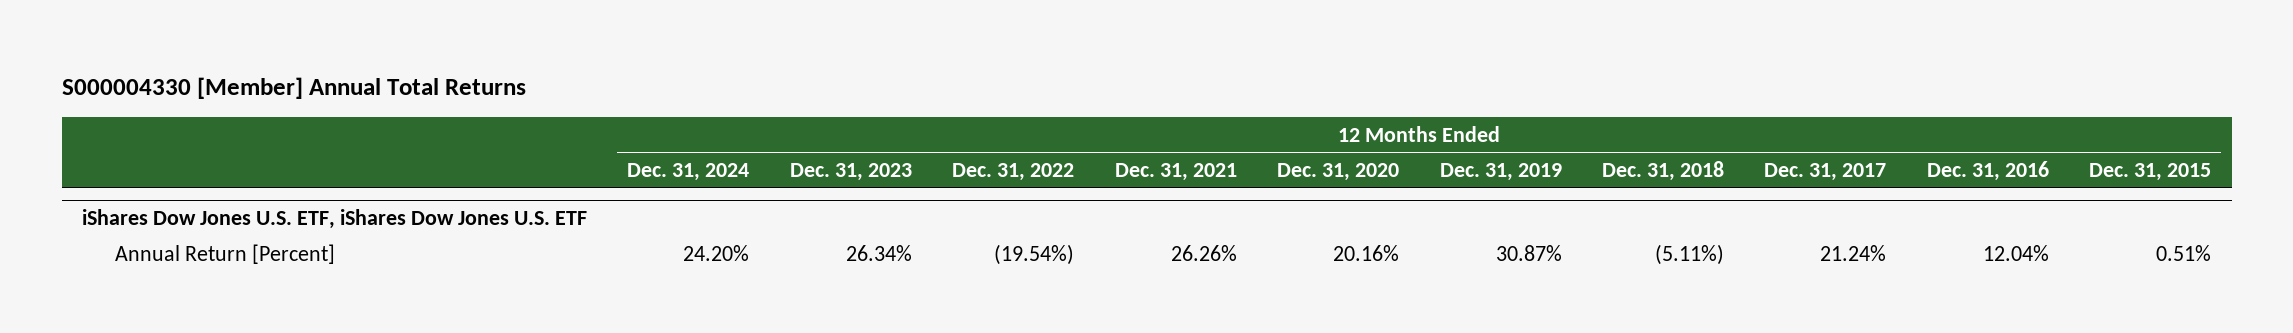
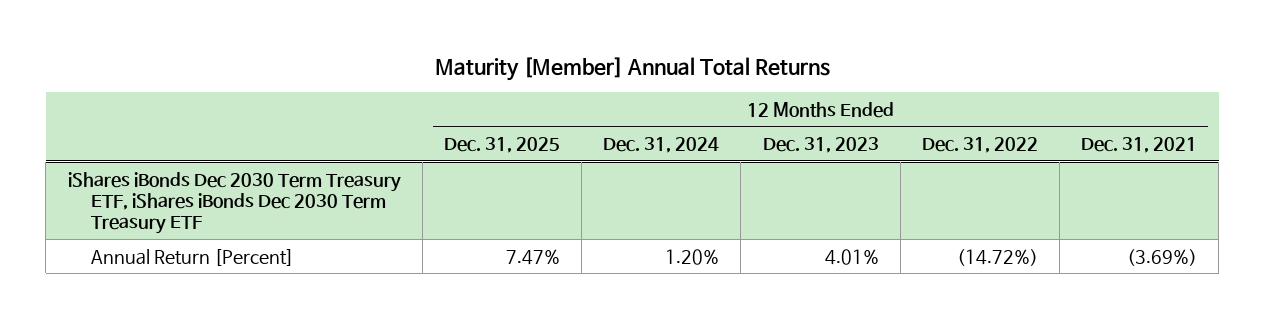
[61,77,526,100] S000004330 [Member] Annual Total Returns -> [435,57,831,82] Maturity [Member] Annual Total Returns
[1277,162,1400,181] Dec. 31, 2020 -> none
[1439,162,1562,181] Dec. 31, 2019 -> none
[1602,160,1725,181] Dec. 31, 2018 -> none
[1764,162,1887,181] Dec. 31, 2017 -> none
[1926,160,2049,181] Dec. 31, 2016 -> none
[2089,162,2212,181] Dec. 31, 2015 -> none
none -> [443,137,560,154] Dec. 31, 2025
[82,209,588,230] iShares Dow Jones U.S. ETF, iShares Dow Jones U.S. ETF -> none
none -> [67,171,401,235] iShares iBonds Dec 2030 Term Treasury ETF, iShares iBonds Dec 2030 Term Treasury ETF
[683,244,750,261] 24.20% -> [665,248,720,265] 1.20%
[845,244,912,261] 26.34% -> [824,248,879,265] 4.01%
[994,243,1075,265] (19.54%) -> [956,248,1038,266] (14.72%)
[1170,244,1237,261] 26.26% -> [1127,248,1198,266] (3.69%)

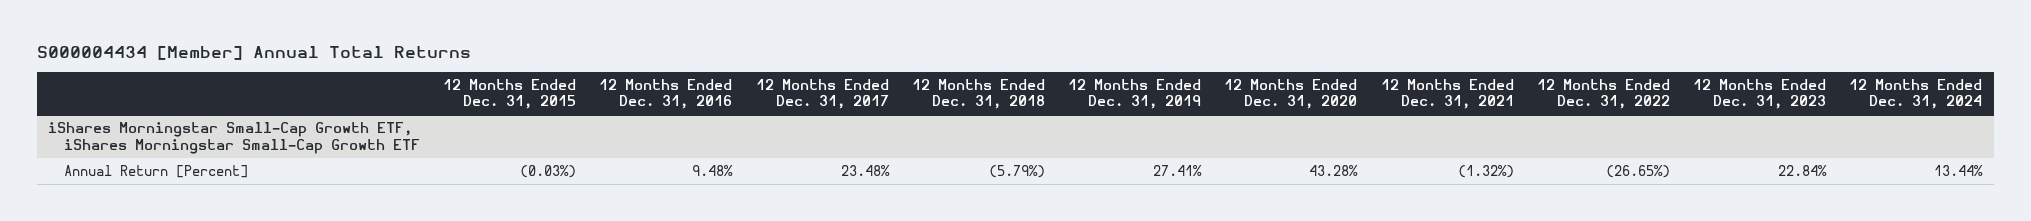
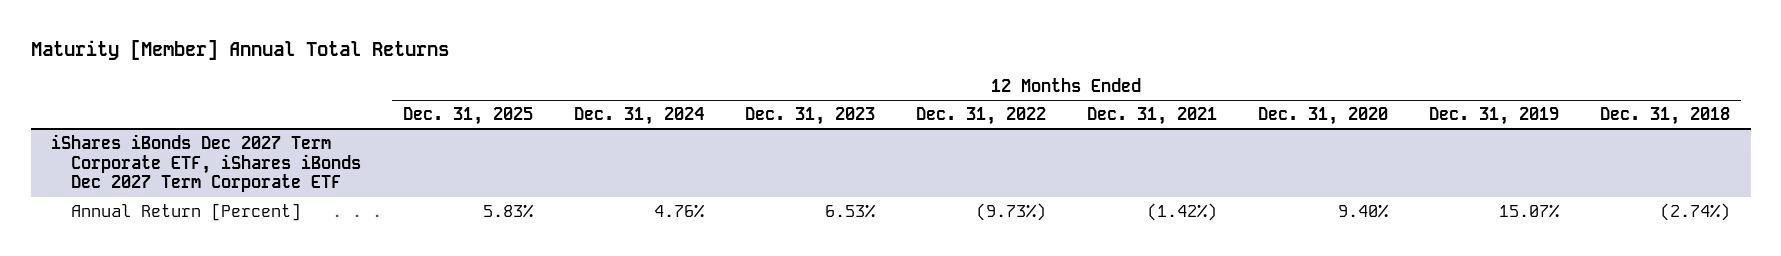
[36,45,471,60] S000004434 [Member] Annual Total Returns -> [30,39,449,60] Maturity [Member] Annual Total Returns
[443,79,577,110] 12 Months Ended Dec. 31, 2015 -> none
[599,79,733,110] 12 Months Ended Dec. 31, 2016 -> none
[755,79,889,110] 12 Months Ended Dec. 31, 2017 -> none
none -> [402,106,533,125] Dec. 31, 2025
[48,122,420,154] iShares Morningstar Small-Cap Growth ETF, iShares Morningstar Small-Cap Growth ETF -> none
none -> [51,133,362,193] iShares iBonds Dec 2027 Term Corporate ETF, iShares iBonds Dec 2027 Term Corporate ETF
[988,165,1045,179] (5.79%) -> [1660,202,1731,221] (2.74%)
[1153,165,1203,177] 27.41% -> [1499,203,1561,218] 15.07%
[1309,165,1359,177] 43.28% -> [1338,203,1390,218] 9.40%
[1457,165,1514,179] (1.32%) -> [1146,202,1217,221] (1.42%)
[1605,165,1670,179] (26.65%) -> [975,202,1046,221] (9.73%)
[1778,165,1828,177] 22.84% -> [824,203,876,218] 6.53%
[1934,165,1984,177] 13.44% -> [653,203,705,218] 4.76%

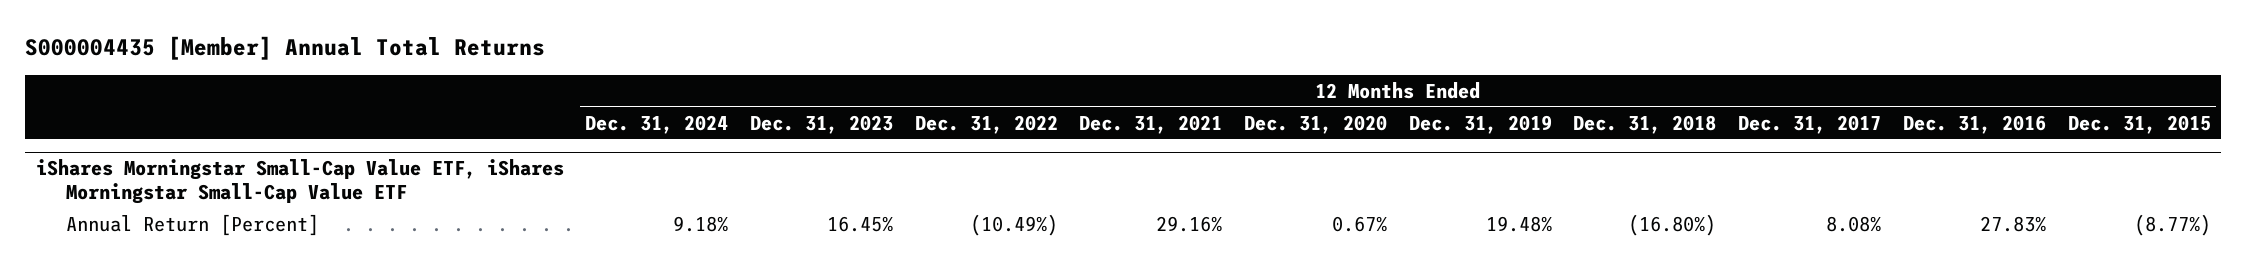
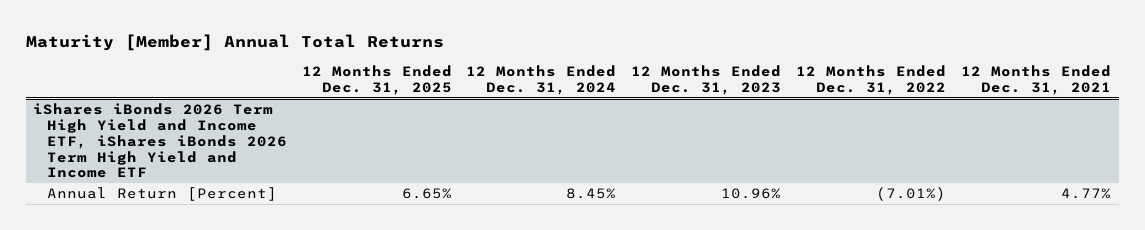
[24,36,545,61] S000004435 [Member] Annual Total Returns -> [25,34,444,52] Maturity [Member] Annual Total Returns
[1244,114,1388,134] Dec. 31, 2020 -> none
[1408,114,1552,134] Dec. 31, 2019 -> none
[1573,114,1717,134] Dec. 31, 2018 -> none
[1738,114,1882,134] Dec. 31, 2017 -> none
[1902,114,2046,134] Dec. 31, 2016 -> none
[2067,114,2211,134] Dec. 31, 2015 -> none
none -> [301,65,452,95] 12 Months Ended Dec. 31, 2025
[35,158,564,205] iShares Morningstar Small-Cap Value ETF, iShares Morningstar Small-Cap Value ETF -> none
none -> [33,103,287,179] iShares iBonds 2026 Term High Yield and Income ETF, iShares iBonds 2026 Term High Yield and Income ETF
[673,215,729,232] 9.18% -> [566,188,617,200] 8.45%
[826,215,893,232] 16.45% -> [721,188,782,200] 10.96%
[969,213,1058,236] (10.49%) -> [876,187,947,202] (7.01%)
[1156,215,1223,232] 29.16% -> [1061,188,1112,200] 4.77%

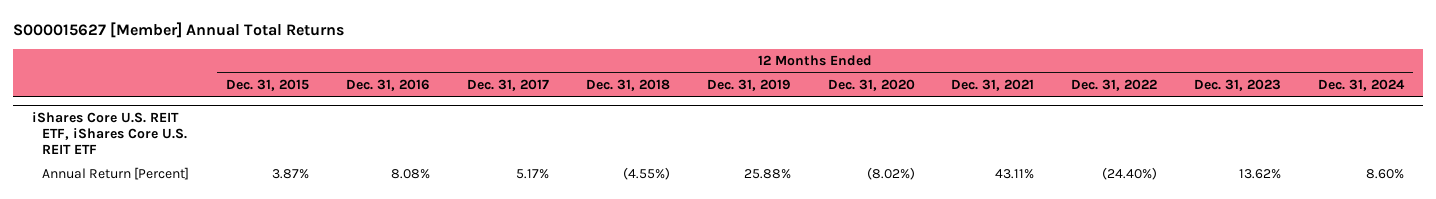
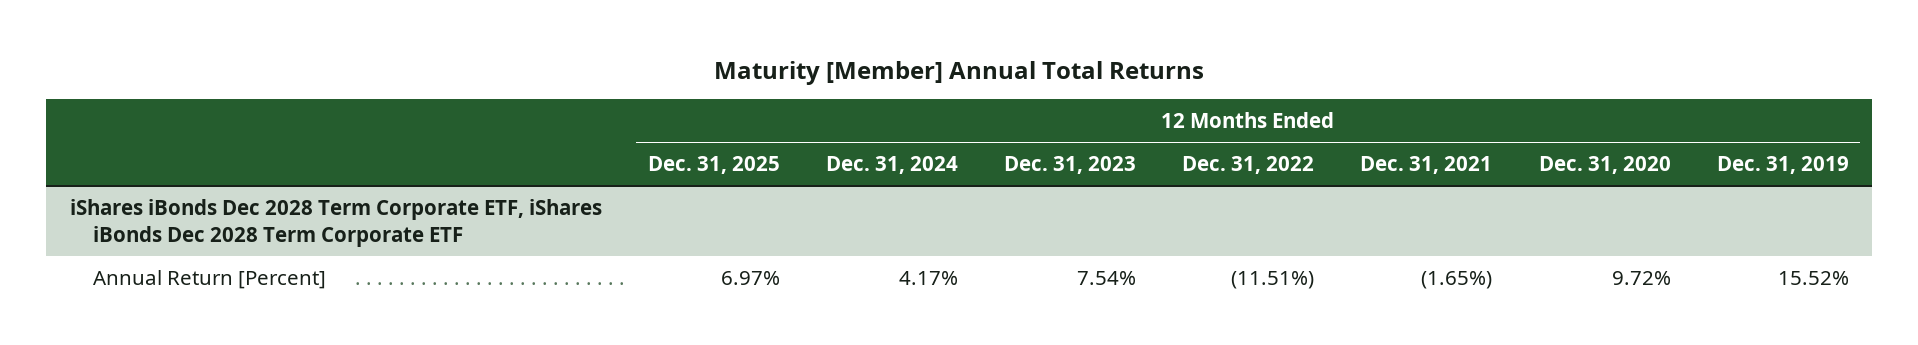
[13,21,345,38] S000015627 [Member] Annual Total Returns -> [714,60,1205,85] Maturity [Member] Annual Total Returns
[225,78,309,91] Dec. 31, 2015 -> none
[345,78,430,91] Dec. 31, 2016 -> none
[466,78,549,91] Dec. 31, 2017 -> none
[585,78,670,91] Dec. 31, 2018 -> none
none -> [647,156,780,175] Dec. 31, 2025
[31,111,188,155] iShares Core U.S. REIT ETF, iShares Core U.S. REIT ETF -> none
none -> [69,198,602,247] iShares iBonds Dec 2028 Term Corporate ETF, iShares iBonds Dec 2028 Term Corporate ETF
[743,169,791,180] 25.88% -> [1777,270,1849,285] 15.52%
[866,167,915,181] (8.02%) -> [1611,270,1671,285] 9.72%
[995,169,1035,180] 43.11% -> [1421,270,1493,289] (1.65%)
[1102,167,1158,181] (24.40%) -> [1231,270,1315,289] (11.51%)
[1239,169,1282,180] 13.62% -> [1077,270,1137,285] 7.54%
[1366,169,1405,180] 8.60% -> [898,270,958,285] 4.17%

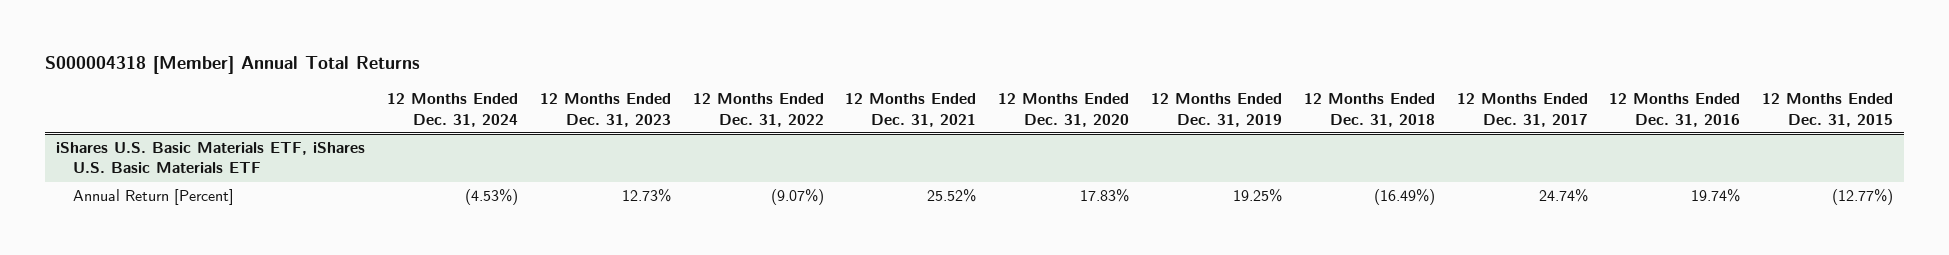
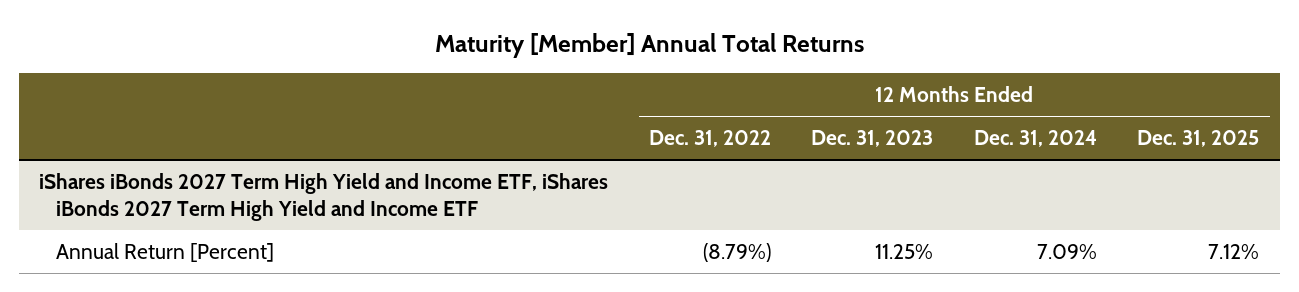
[45,56,421,75] S000004318 [Member] Annual Total Returns -> [435,32,865,58] Maturity [Member] Annual Total Returns
[845,93,977,127] 12 Months Ended Dec. 31, 2021 -> none
[998,93,1130,127] 12 Months Ended Dec. 31, 2020 -> none
[1151,93,1283,127] 12 Months Ended Dec. 31, 2019 -> none
[1303,93,1435,127] 12 Months Ended Dec. 31, 2018 -> none
[1456,93,1588,127] 12 Months Ended Dec. 31, 2017 -> none
[1609,93,1741,127] 12 Months Ended Dec. 31, 2016 -> none
[1762,93,1894,127] 12 Months Ended Dec. 31, 2015 -> none
none -> [1137,130,1260,148] Dec. 31, 2025
[56,142,366,174] iShares U.S. Basic Materials ETF, iShares U.S. Basic Materials ETF -> none
none -> [39,173,609,221] iShares iBonds 2027 Term High Yield and Income ETF, iShares iBonds 2027 Term High Yield and Income ETF
[464,188,518,206] (4.53%) -> [1036,244,1097,260] 7.09%
[621,188,671,203] 12.73% -> [875,244,934,260] 11.25%
[770,188,824,206] (9.07%) -> [702,243,771,263] (8.79%)

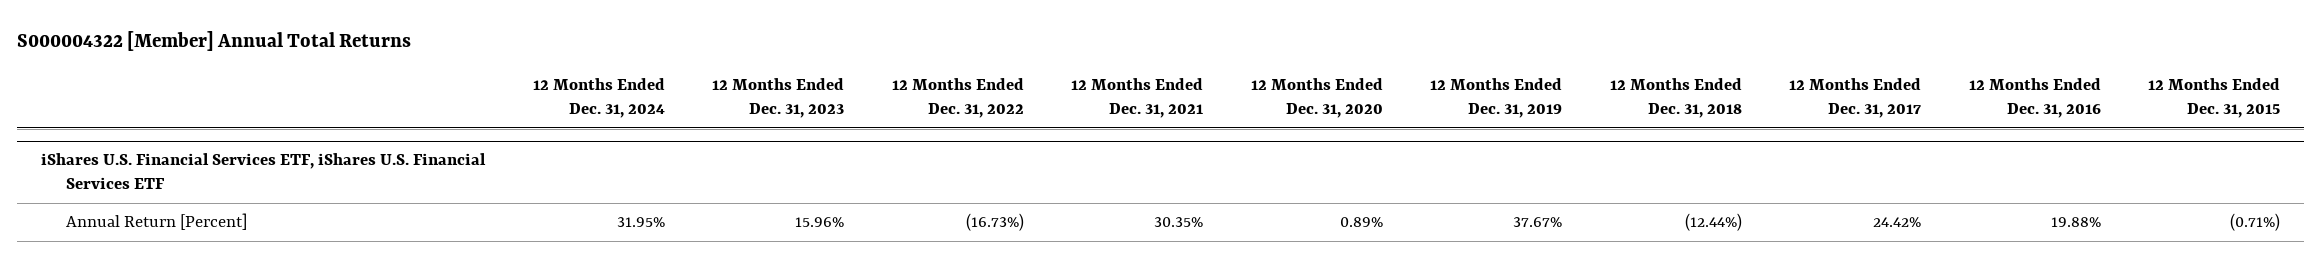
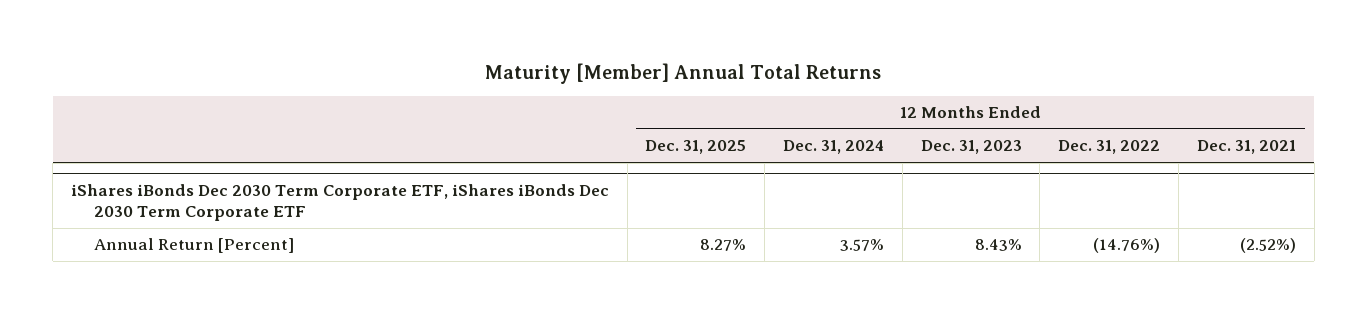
[17,30,412,51] S000004322 [Member] Annual Total Returns -> [485,62,882,84] Maturity [Member] Annual Total Returns
[1250,77,1383,118] 12 Months Ended Dec. 31, 2020 -> none
[1430,77,1563,118] 12 Months Ended Dec. 31, 2019 -> none
[1609,77,1742,118] 12 Months Ended Dec. 31, 2018 -> none
[1789,77,1922,118] 12 Months Ended Dec. 31, 2017 -> none
[1968,77,2101,118] 12 Months Ended Dec. 31, 2016 -> none
[2148,77,2281,118] 12 Months Ended Dec. 31, 2015 -> none
none -> [645,140,747,155] Dec. 31, 2025
[41,153,487,190] iShares U.S. Financial Services ETF, iShares U.S. Financial Services ETF -> none
none -> [70,183,609,221] iShares iBonds Dec 2030 Term Corporate ETF, iShares iBonds Dec 2030 Term Corporate ETF
[616,217,665,228] 31.95% -> [840,239,885,252] 3.57%
[795,217,845,228] 15.96% -> [974,239,1022,252] 8.43%
[965,213,1024,232] (16.73%) -> [1093,238,1161,254] (14.76%)
[1154,217,1204,228] 30.35% -> [1239,238,1296,254] (2.52%)

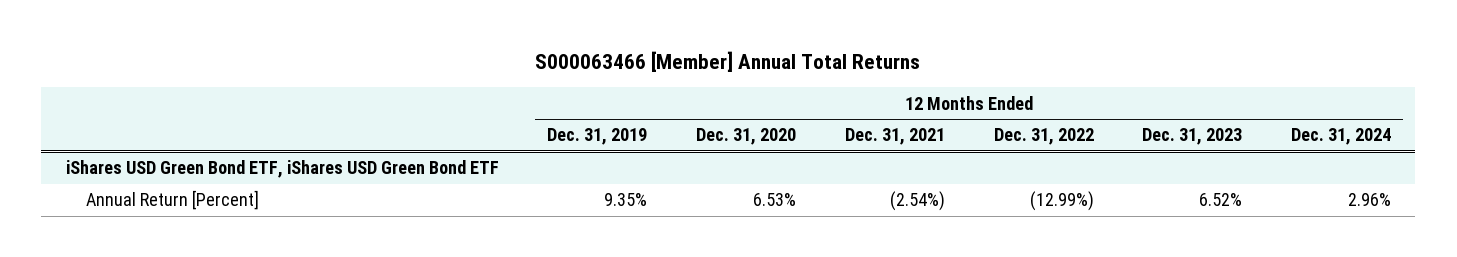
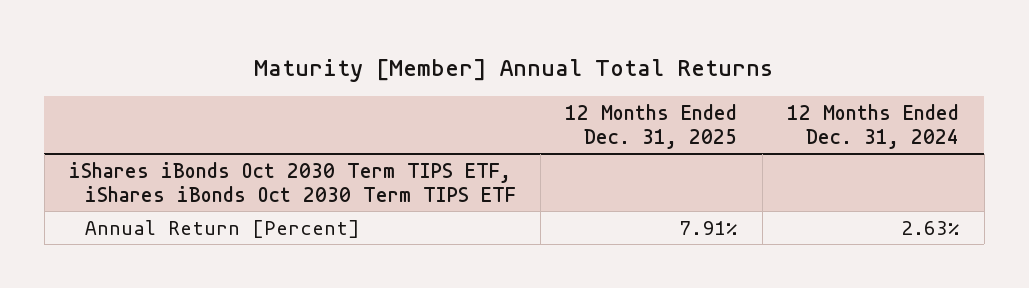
[535,51,921,73] S000063466 [Member] Annual Total Returns -> [254,58,774,82] Maturity [Member] Annual Total Returns
[547,128,648,146] Dec. 31, 2019 -> none
[696,128,797,146] Dec. 31, 2020 -> none
[844,128,945,146] Dec. 31, 2021 -> none
[993,128,1094,146] Dec. 31, 2022 -> none
[1142,128,1243,146] Dec. 31, 2023 -> none
none -> [565,103,738,149] 12 Months Ended Dec. 31, 2025
[65,160,499,179] iShares USD Green Bond ETF, iShares USD Green Bond ETF -> none
none -> [69,161,516,202] iShares iBonds Oct 2030 Term TIPS ETF, iShares iBonds Oct 2030 Term TIPS ETF
[1347,193,1391,207] 2.96% -> [901,220,960,235] 2.63%

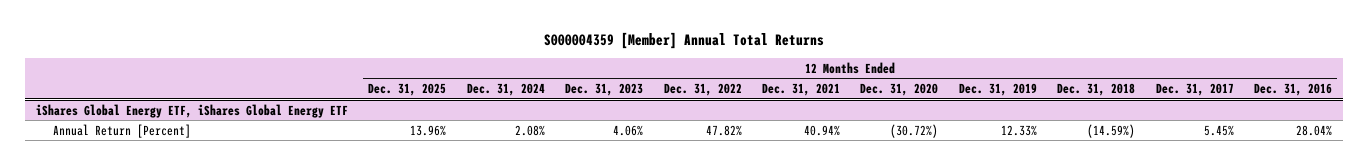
[254,58,774,82] Maturity [Member] Annual Total Returns -> [543,32,824,50] S000004359 [Member] Annual Total Returns
none -> [565,83,644,97] Dec. 31, 2023
none -> [663,83,742,97] Dec. 31, 2022
none -> [761,83,840,97] Dec. 31, 2021
none -> [860,83,939,97] Dec. 31, 2020
none -> [958,83,1037,97] Dec. 31, 2019
none -> [1057,83,1136,97] Dec. 31, 2018
none -> [1155,83,1234,97] Dec. 31, 2017
none -> [1254,83,1333,97] Dec. 31, 2016
[69,161,516,202] iShares iBonds Oct 2030 Term TIPS ETF, iShares iBonds Oct 2030 Term TIPS ETF -> none
none -> [35,103,348,118] iShares Global Energy ETF, iShares Global Energy ETF
[679,220,738,235] 7.91% -> [410,124,447,136] 13.96%
[901,220,960,235] 2.63% -> [514,124,545,136] 2.08%

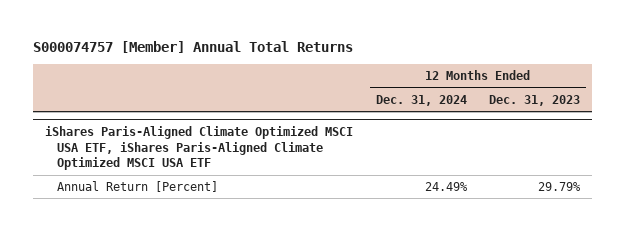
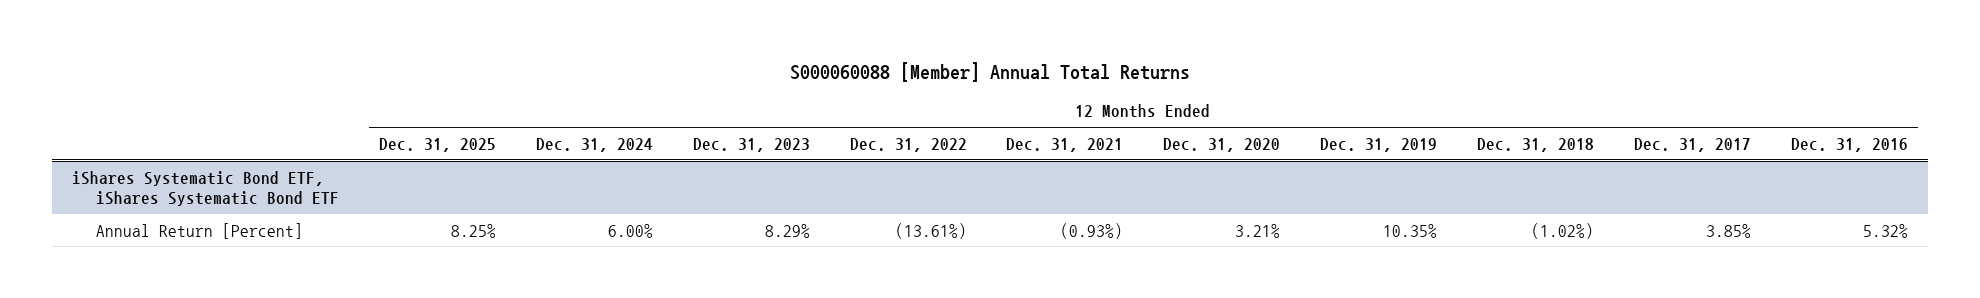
[33,41,354,54] S000074757 [Member] Annual Total Returns -> [789,61,1190,82] S000060088 [Member] Annual Total Returns
none -> [378,137,496,152] Dec. 31, 2025
none -> [849,137,967,152] Dec. 31, 2022
none -> [1006,137,1124,152] Dec. 31, 2021
none -> [1163,137,1281,152] Dec. 31, 2020
none -> [1320,137,1438,152] Dec. 31, 2019
none -> [1477,137,1595,152] Dec. 31, 2018
none -> [1634,137,1752,152] Dec. 31, 2017
none -> [1790,137,1908,152] Dec. 31, 2016
[44,126,353,171] iShares Paris-Aligned Climate Optimized MSCI USA ETF, iShares Paris-Aligned Climate Optimized MSCI USA ETF -> none
none -> [71,170,340,206] iShares Systematic Bond ETF, iShares Systematic Bond ETF
[424,182,468,192] 24.49% -> [607,223,653,238] 6.00%
[538,182,582,192] 29.79% -> [764,223,810,238] 8.29%

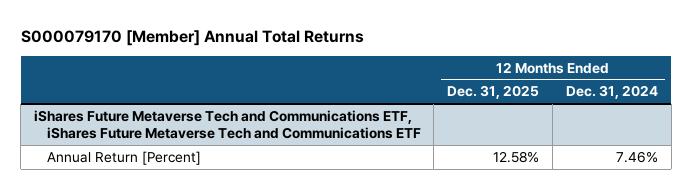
[789,61,1190,82] S000060088 [Member] Annual Total Returns -> [20,30,364,47] S000079170 [Member] Annual Total Returns
[692,137,810,152] Dec. 31, 2023 -> none
[849,137,967,152] Dec. 31, 2022 -> none
[1006,137,1124,152] Dec. 31, 2021 -> none
[1163,137,1281,152] Dec. 31, 2020 -> none
[1320,137,1438,152] Dec. 31, 2019 -> none
[1477,137,1595,152] Dec. 31, 2018 -> none
[1634,137,1752,152] Dec. 31, 2017 -> none
[1790,137,1908,152] Dec. 31, 2016 -> none
[71,170,340,206] iShares Systematic Bond ETF, iShares Systematic Bond ETF -> none
none -> [34,109,421,140] iShares Future Metaverse Tech and Communications ETF, iShares Future Metaverse Tech and Communications ETF
[450,223,496,238] 8.25% -> [493,150,540,163] 12.58%
[607,223,653,238] 6.00% -> [616,150,659,163] 7.46%

